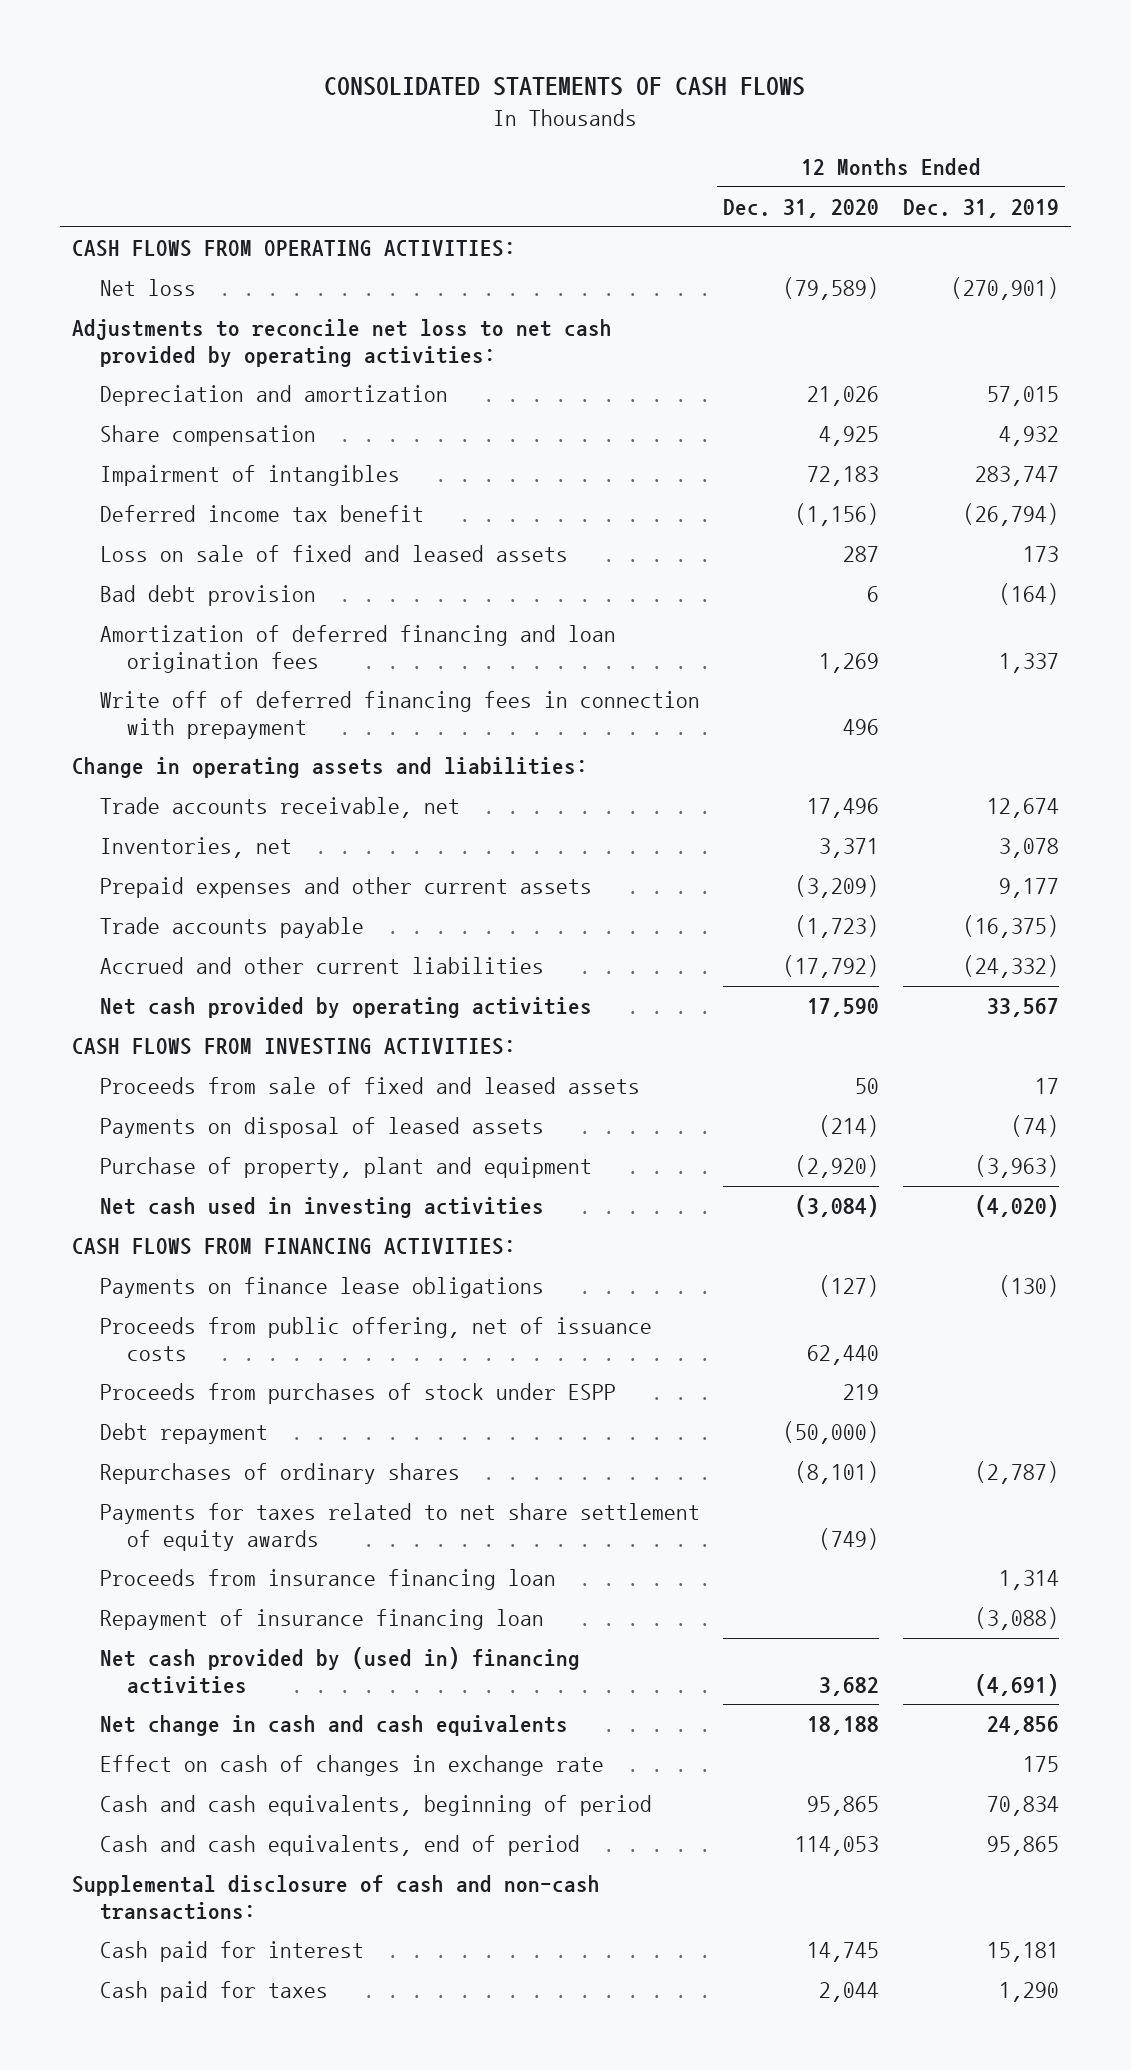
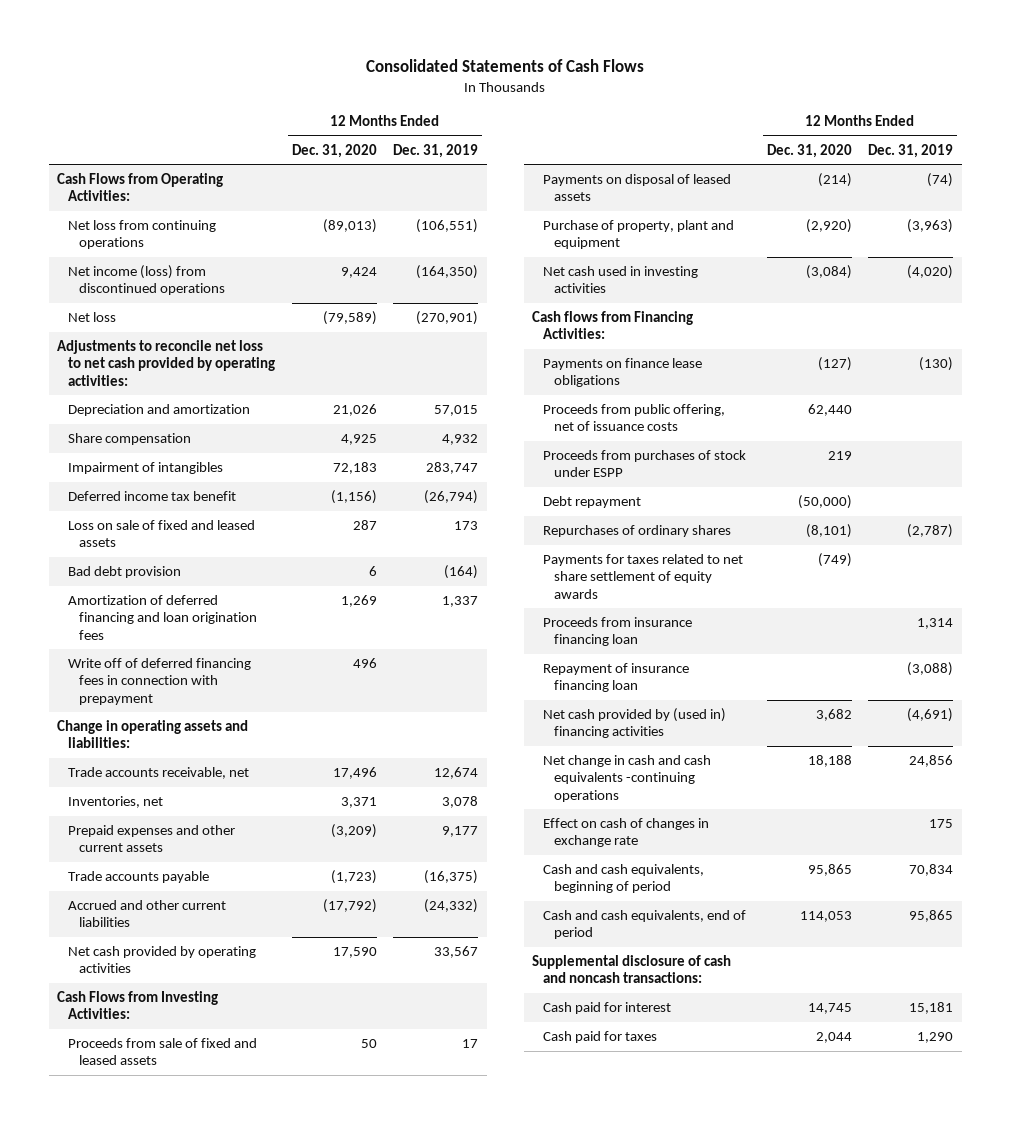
[324,77,806,97] CONSOLIDATED STATEMENTS OF CASH FLOWS -> [366,58,645,72] Consolidated Statements of Cash Flows
[71,240,516,258] CASH FLOWS FROM OPERATING ACTIVITIES: -> [57,173,224,202] Cash Flows from Operating Activities:
none -> [68,220,217,250] Net loss from continuing operations
none -> [68,265,226,296] Net income (loss) from discontinued operations
[71,1038,516,1056] CASH FLOWS FROM INVESTING ACTIVITIES: -> [57,991,219,1020] Cash Flows from Investing Activities:
[71,1238,516,1256] CASH FLOWS FROM FINANCING ACTIVITIES: -> [532,311,694,340] Cash flows from Financing Activities:
[99,1715,568,1737] Net change in cash and cash equivalents -> [543,755,712,802] Net change in cash and cash equivalents -continuing operations
[71,1875,600,1920] Supplemental disclosure of cash and non-cash transactions: -> [532,955,732,984] Supplemental disclosure of cash and noncash transactions:

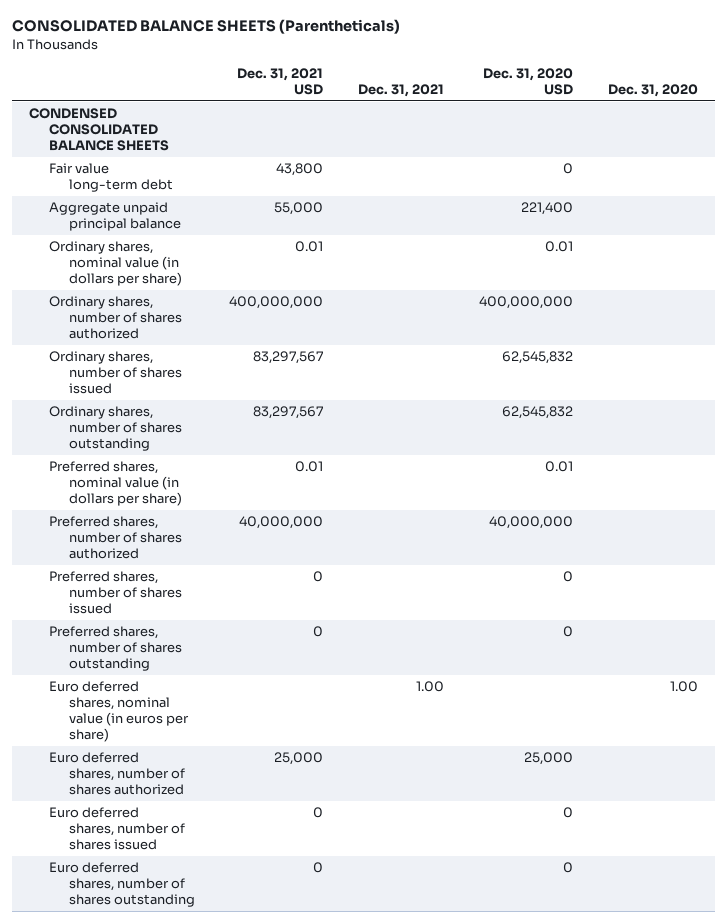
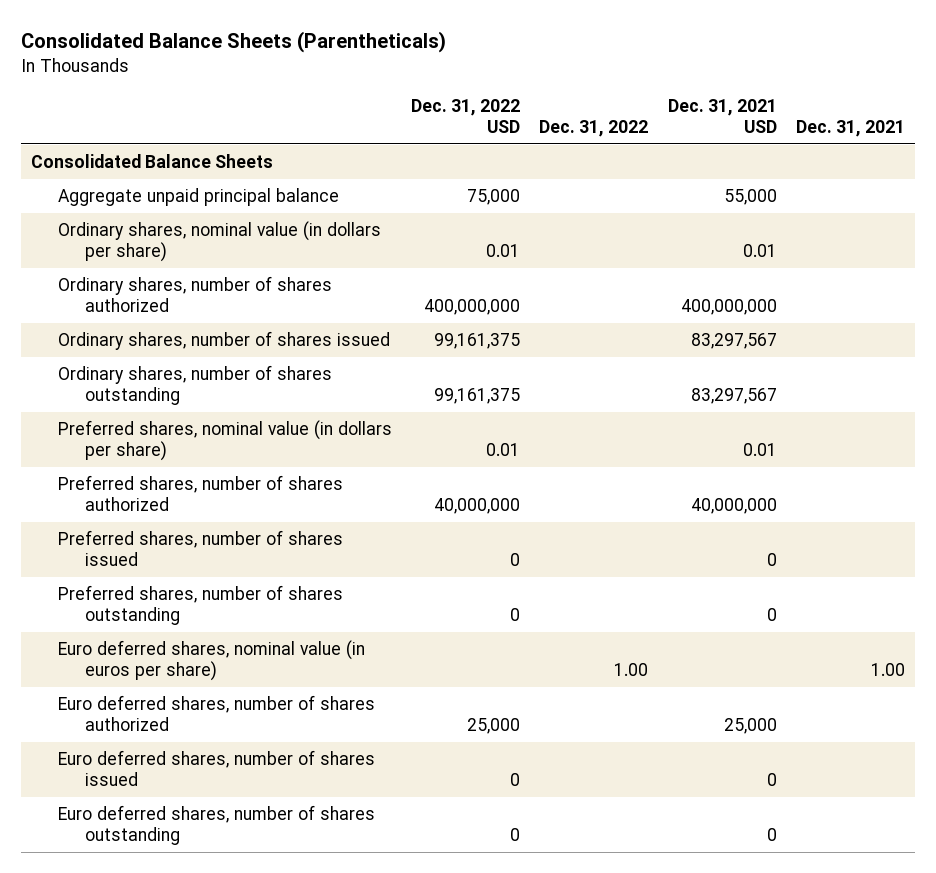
[11,19,400,35] CONSOLIDATED BALANCE SHEETS (Parentheticals) -> [21,31,447,54] Consolidated Balance Sheets (Parentheticals)
[483,67,574,95] Dec. 31, 2020 USD -> none
[607,83,698,97] Dec. 31, 2020 -> none
none -> [411,99,521,133] Dec. 31, 2022 USD
none -> [539,119,649,137] Dec. 31, 2022
[48,163,173,193] Fair value long-term debt -> none
[29,108,169,152] CONDENSED CONSOLIDATED BALANCE SHEETS -> [30,154,273,169] Consolidated Balance Sheets

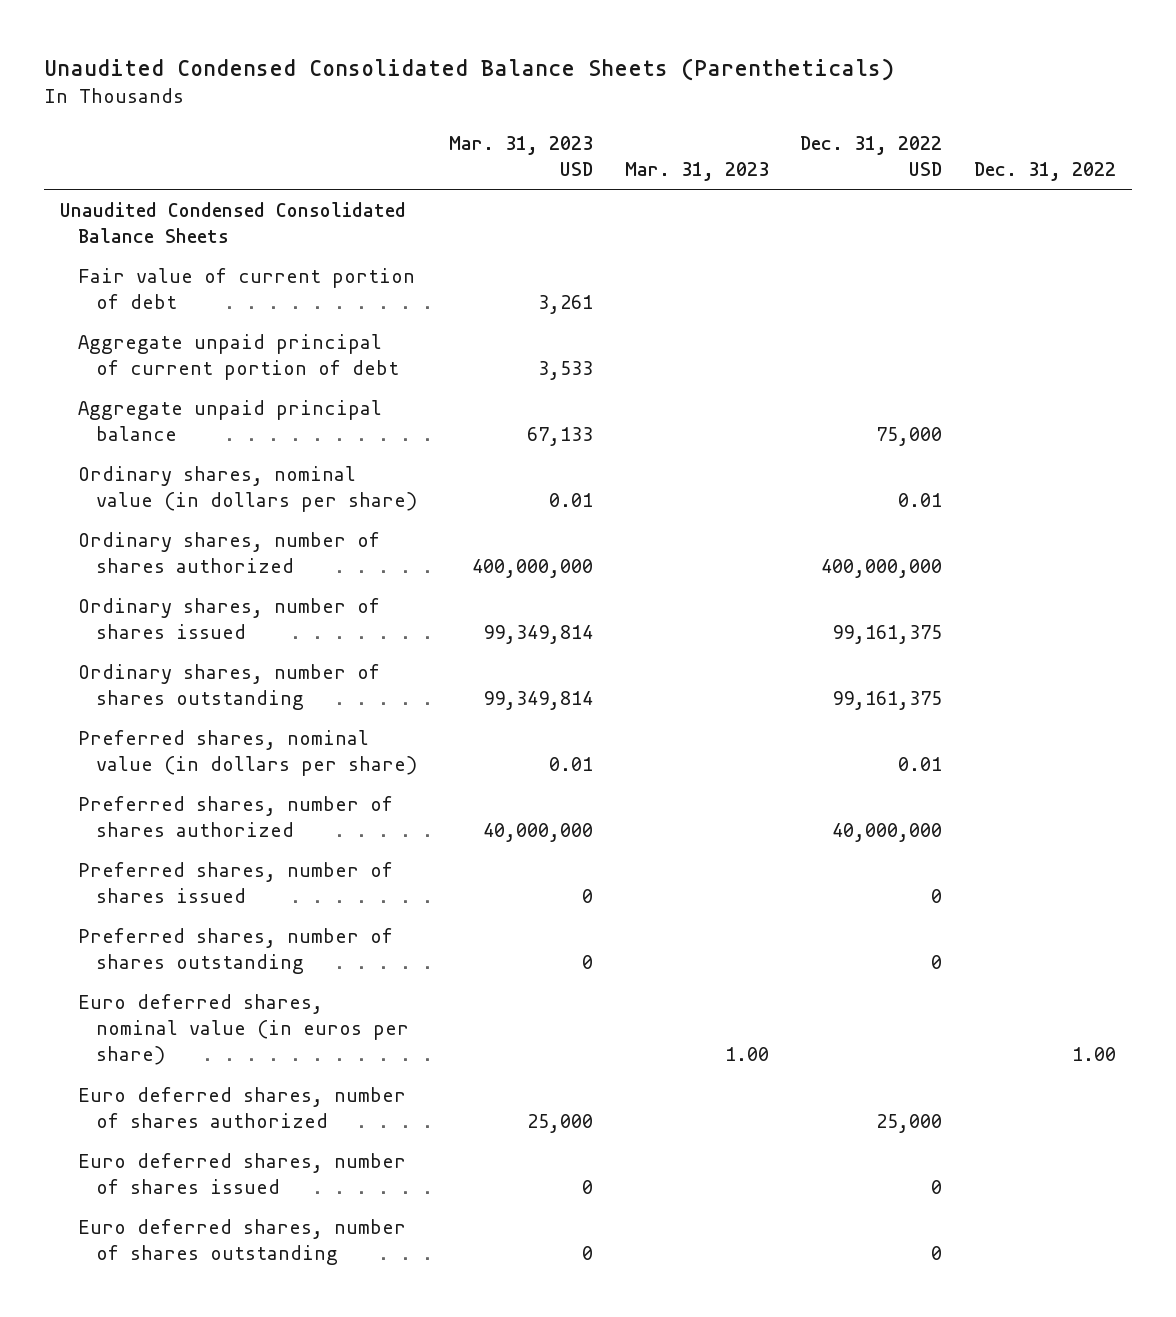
[21,31,447,54] Consolidated Balance Sheets (Parentheticals) -> [44,57,895,81] Unaudited Condensed Consolidated Balance Sheets (Parentheticals)
[667,99,777,133] Dec. 31, 2021 USD -> none
[796,119,906,137] Dec. 31, 2021 -> none
none -> [448,136,593,177] Mar. 31, 2023 USD
none -> [624,162,769,182] Mar. 31, 2023
[30,154,273,169] Consolidated Balance Sheets -> [60,201,407,244] Unaudited Condensed Consolidated Balance Sheets
none -> [78,267,416,310] Fair value of current portion of debt
none -> [78,333,400,381] Aggregate unpaid principal of current portion of debt

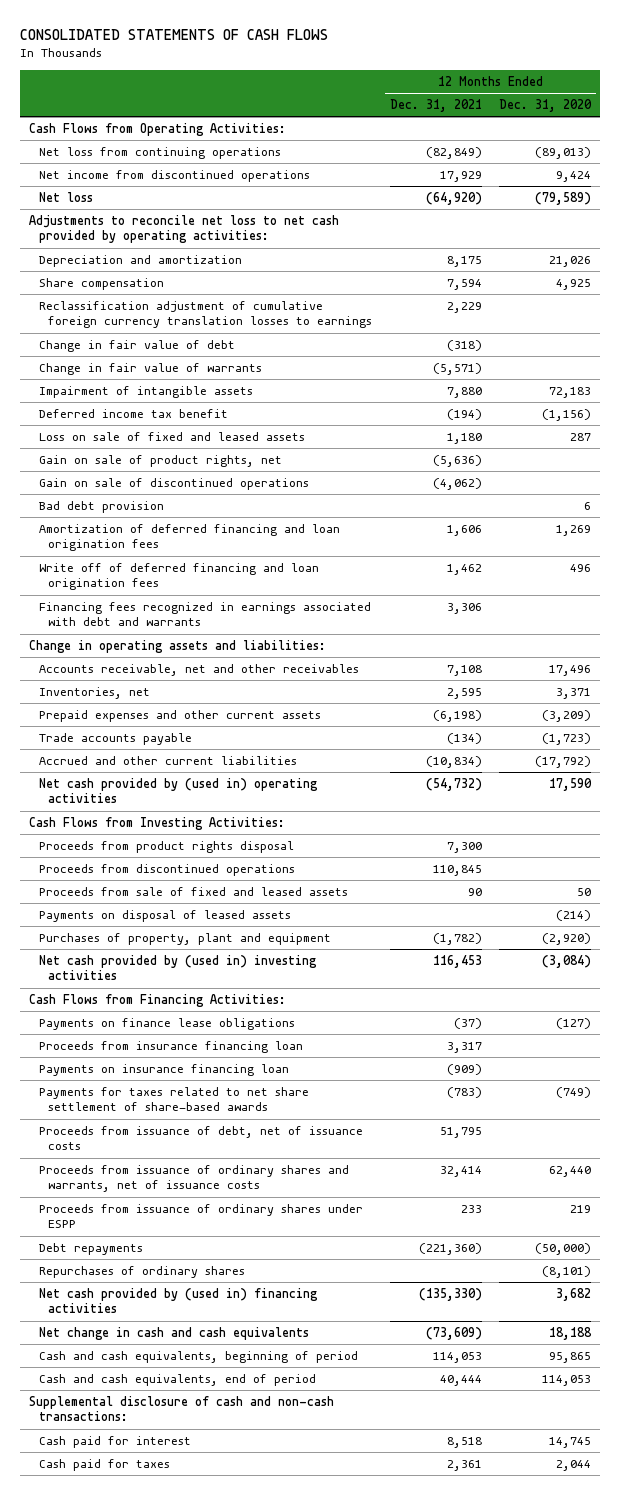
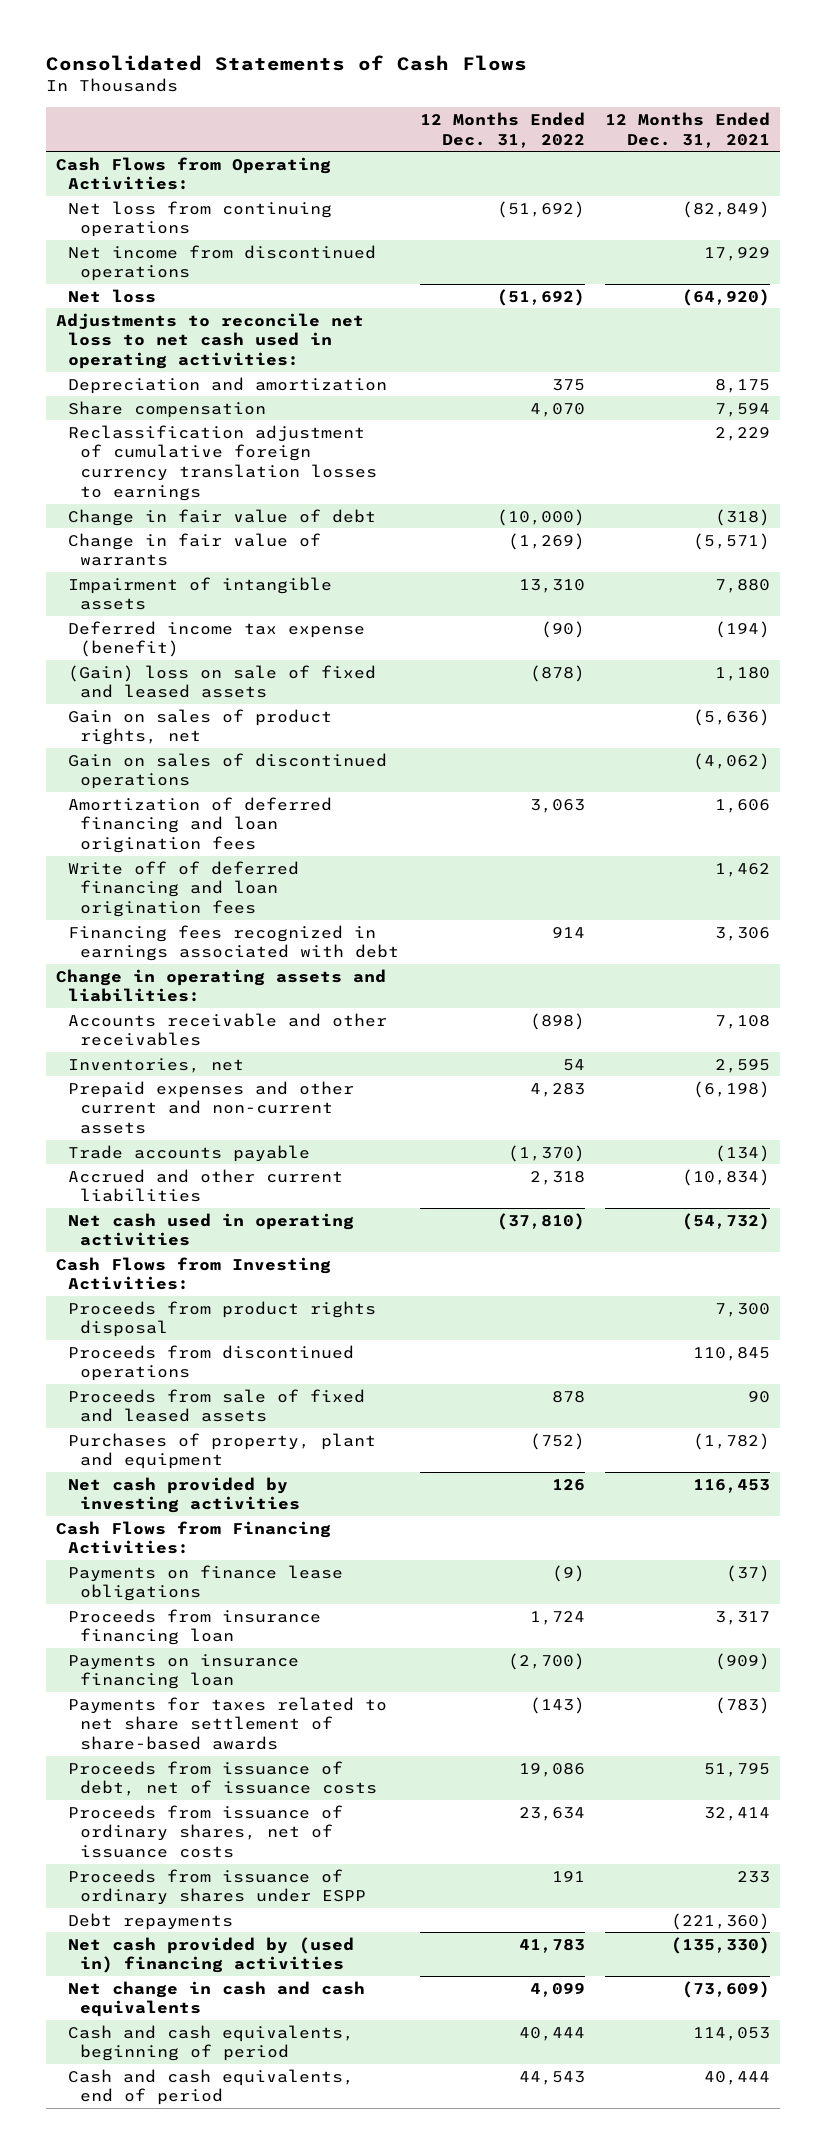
[20,28,329,40] CONSOLIDATED STATEMENTS OF CASH FLOWS -> [45,55,527,72] Consolidated Statements of Cash Flows
[499,99,593,113] Dec. 31, 2020 -> none
none -> [419,111,585,148] 12 Months Ended Dec. 31, 2022
[28,215,339,244] Adjustments to reconcile net loss to net cash provided by operating activities: -> [55,312,364,370] Adjustments to reconcile net loss to net cash used in operating activities:
[38,501,164,514] Bad debt provision -> none
[38,409,228,419] Deferred income tax benefit -> [68,620,366,658] Deferred income tax expense (benefit)
[38,432,305,442] Loss on sale of fixed and leased assets -> [68,664,377,699] (Gain) loss on sale of fixed and leased assets
[38,455,282,468] Gain on sale of product rights, net -> [68,708,333,746] Gain on sales of product rights, net
[38,478,309,491] Gain on sale of discontinued operations -> [68,752,388,790] Gain on sales of discontinued operations
[38,602,371,627] Financing fees recognized in earnings associated with debt and warrants -> [68,924,400,962] Financing fees recognized in earnings associated with debt
[38,664,359,677] Accounts receivable, net and other receivables -> [68,1012,388,1047] Accounts receivable and other receivables
[38,710,321,723] Prepaid expenses and other current assets -> [68,1080,355,1135] Prepaid expenses and other current and non-current assets
[38,778,318,804] Net cash provided by (used in) operating activities -> [68,1212,355,1247] Net cash used in operating activities
[38,910,291,923] Payments on disposal of leased assets -> none
[38,955,317,981] Net cash provided by (used in) investing activities -> [68,1476,301,1514] Net cash provided by investing activities
[38,1165,349,1193] Proceeds from issuance of ordinary shares and warrants, net of issuance costs -> [68,1804,344,1859] Proceeds from issuance of ordinary shares, net of issuance costs
[38,1266,245,1279] Repurchases of ordinary shares -> none
[28,1396,334,1422] Supplemental disclosure of cash and non-cash transactions: -> none
[38,1436,191,1449] Cash paid for interest -> none
[38,1459,170,1472] Cash paid for taxes -> none

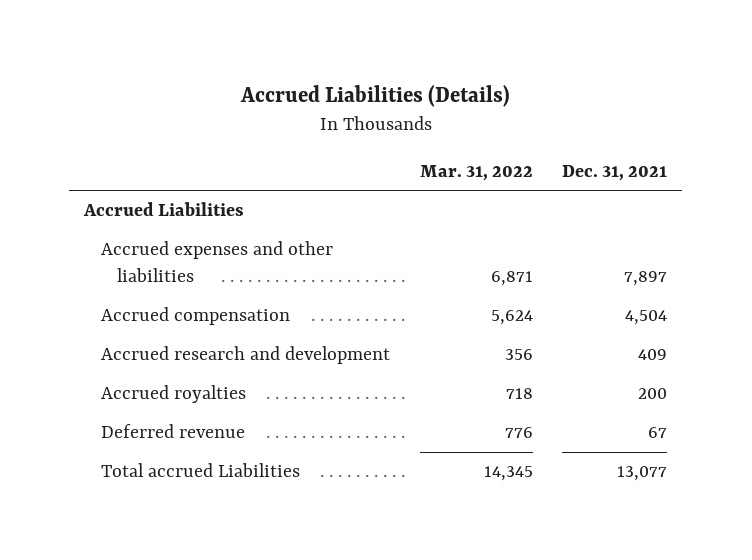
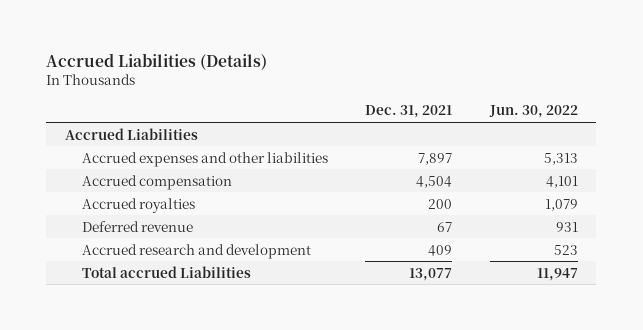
[419,164,533,181] Mar. 31, 2022 -> none
none -> [488,105,578,119] Jun. 30, 2022
[100,346,390,365] Accrued research and development -> [81,243,311,259] Accrued research and development

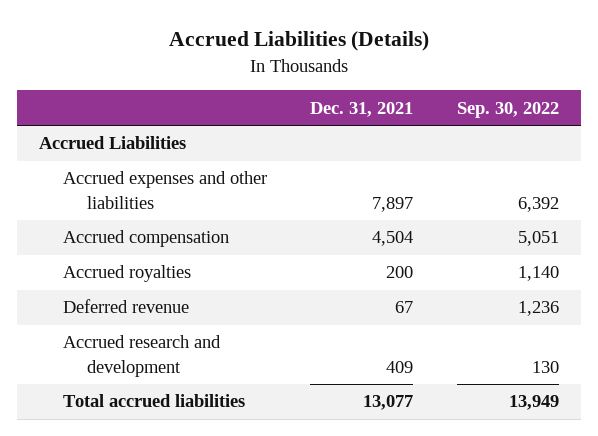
[488,105,578,119] Jun. 30, 2022 -> none
none -> [457,101,560,118] Sep. 30, 2022
[81,265,251,278] Total accrued Liabilities -> [62,394,245,408] Total accrued liabilities

